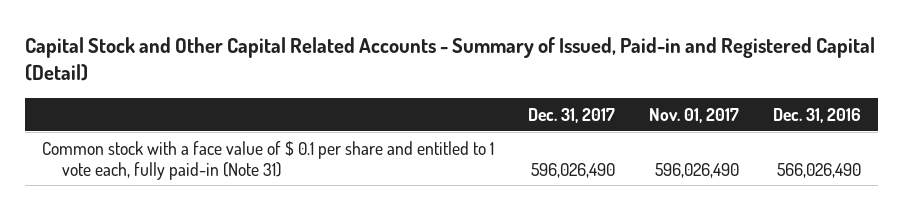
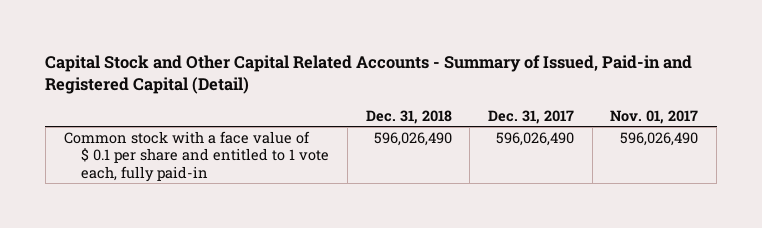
[773,107,862,123] Dec. 31, 2016 -> none
none -> [365,109,452,124] Dec. 31, 2018
[42,140,495,180] Common stock with a face value of $ 0.1 per share and entitled to 1 vote each, fully paid-in (Note 31) -> [63,131,330,182] Common stock with a face value of $ 0.1 per share and entitled to 1 vote each, fully paid-in

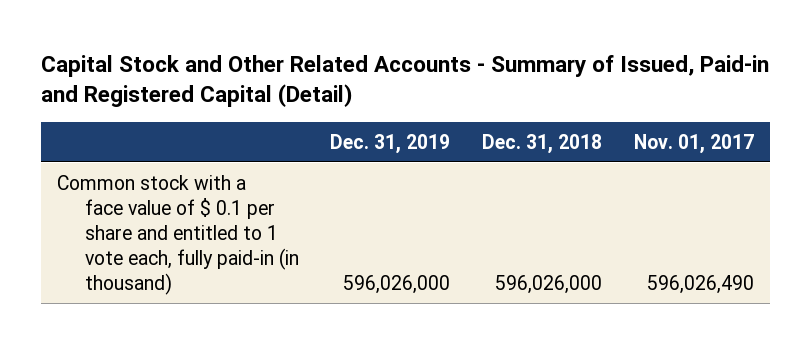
[45,54,693,95] Capital Stock and Other Capital Related Accounts - Summary of Issued, Paid-in and Registered Capital (Detail) -> [41,54,770,108] Capital Stock and Other Related Accounts - Summary of Issued, Paid-in and Registered Capital (Detail)
[487,109,574,124] Dec. 31, 2017 -> none
none -> [330,133,451,154] Dec. 31, 2019
[63,131,330,182] Common stock with a face value of $ 0.1 per share and entitled to 1 vote each, fully paid-in -> [56,175,299,296] Common stock with a face value of $ 0.1 per share and entitled to 1 vote each, fully paid-in (in thousand)
[373,132,452,147] 596,026,490 -> [495,275,603,295] 596,026,000

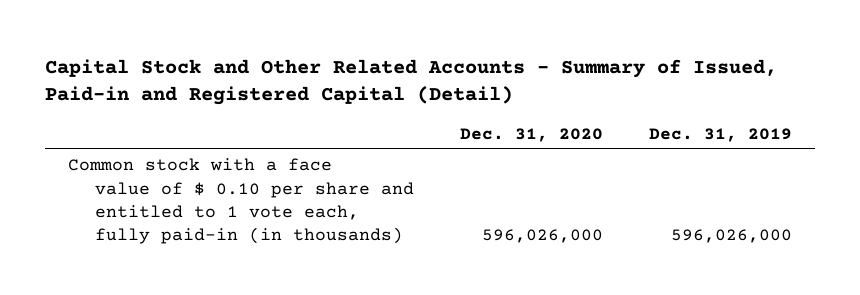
[482,133,603,154] Dec. 31, 2018 -> none
[634,133,755,154] Nov. 01, 2017 -> none
none -> [460,127,604,142] Dec. 31, 2020
[56,175,299,296] Common stock with a face value of $ 0.1 per share and entitled to 1 vote each, fully paid-in (in thousand) -> [67,158,415,244] Common stock with a face value of $ 0.10 per share and entitled to 1 vote each, fully paid-in (in thousands)

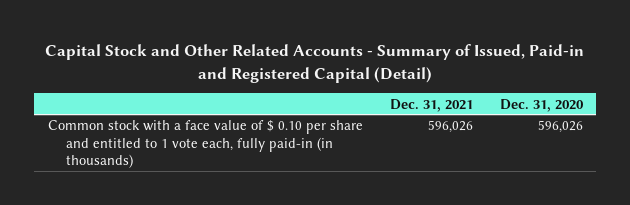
[649,127,793,142] Dec. 31, 2019 -> none
none -> [389,98,473,112] Dec. 31, 2021
[482,228,604,243] 596,026,000 -> [537,120,583,134] 596,026

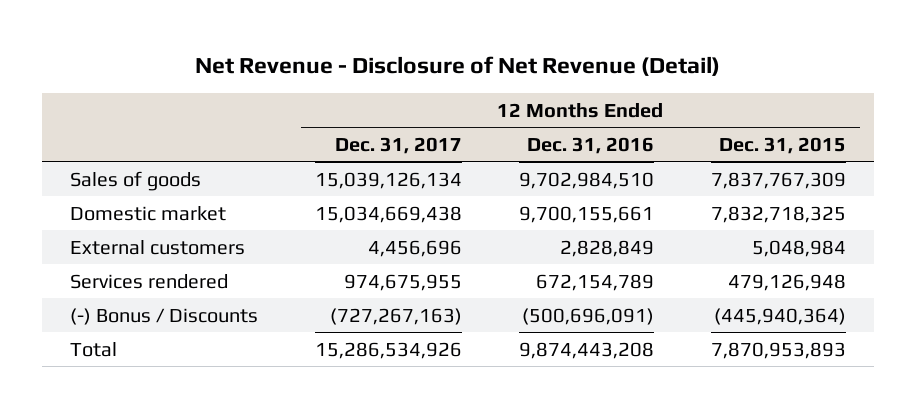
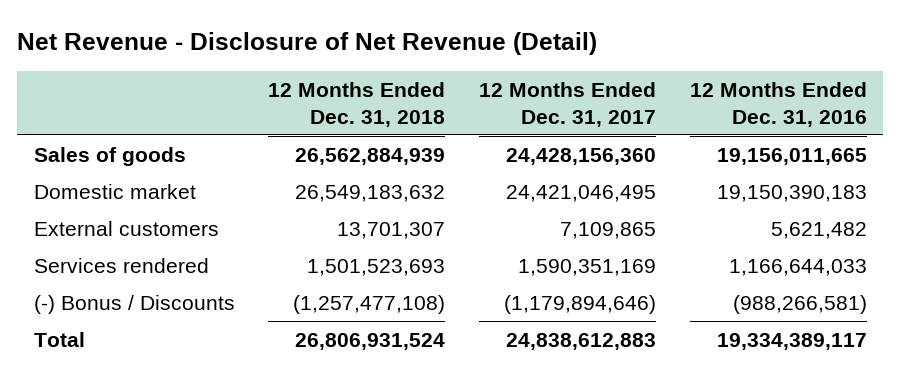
[718,136,846,154] Dec. 31, 2015 -> none
none -> [268,82,446,127] 12 Months Ended Dec. 31, 2018
[314,171,462,189] 15,039,126,134 -> [506,147,657,165] 24,428,156,360
[518,171,654,189] 9,702,984,510 -> [716,147,867,165] 19,156,011,665
[314,205,462,223] 15,034,669,438 -> [506,184,657,202] 24,421,046,495
[518,205,654,223] 9,700,155,661 -> [716,184,867,202] 19,150,390,183
[367,239,462,257] 4,456,696 -> [560,221,657,239] 7,109,865
[559,239,654,257] 2,828,849 -> [770,221,867,239] 5,621,482
[343,273,462,291] 974,675,955 -> [518,258,657,276] 1,590,351,169
[535,273,654,291] 672,154,789 -> [728,258,867,276] 1,166,644,033
[329,307,462,325] (727,267,163) -> [504,294,657,314] (1,179,894,646)
[521,307,654,325] (500,696,091) -> [732,294,867,314] (988,266,581)
[314,341,462,359] 15,286,534,926 -> [506,332,657,350] 24,838,612,883
[518,341,654,359] 9,874,443,208 -> [716,332,867,350] 19,334,389,117

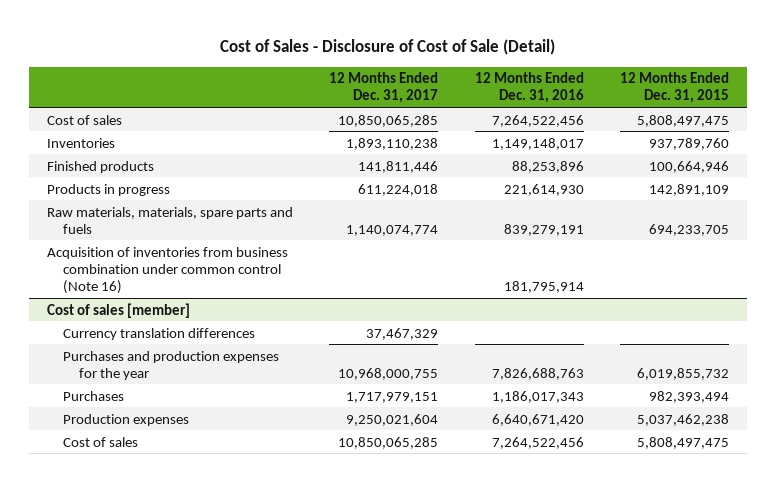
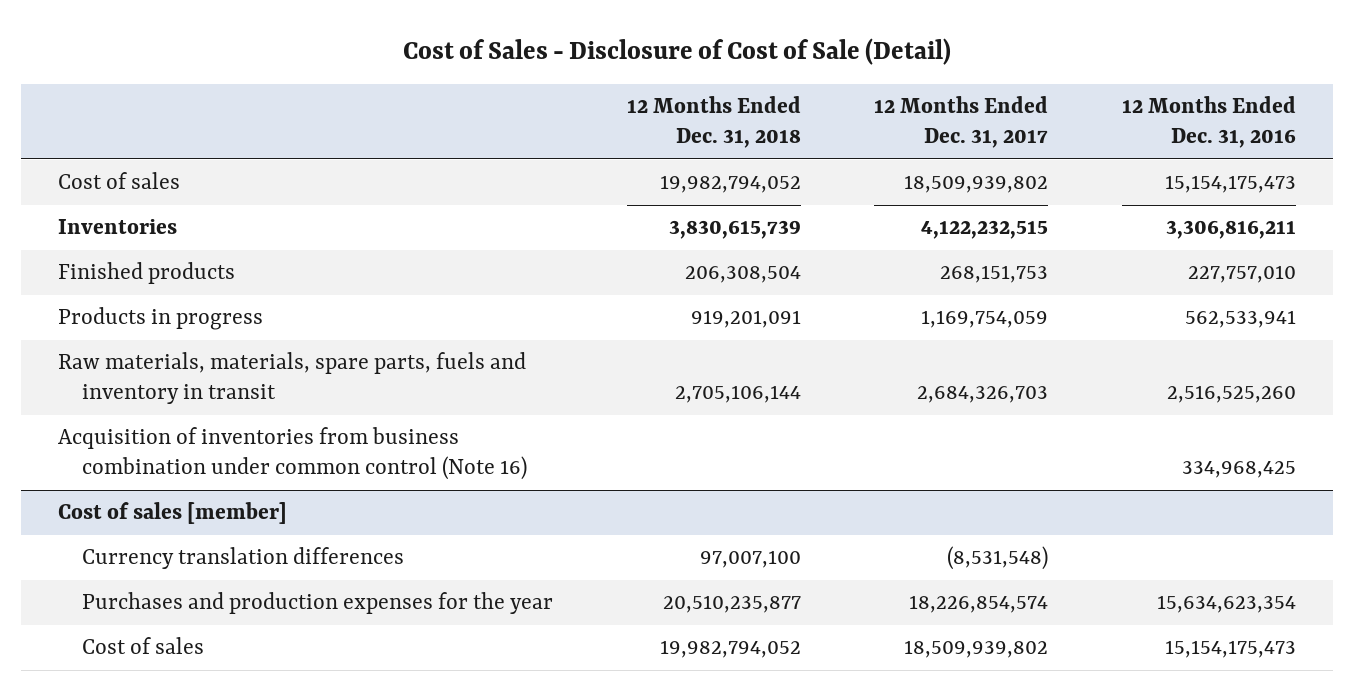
[620,72,730,104] 12 Months Ended Dec. 31, 2015 -> none
none -> [626,96,801,149] 12 Months Ended Dec. 31, 2018
[338,114,439,127] 10,850,065,285 -> [904,175,1049,194] 18,509,939,802
[491,114,584,127] 7,264,522,456 -> [1165,175,1297,194] 15,154,175,473
[346,137,439,150] 1,893,110,238 -> [921,220,1049,240] 4,122,232,515
[491,137,584,150] 1,149,148,017 -> [1166,220,1297,240] 3,306,816,211
[358,160,439,173] 141,811,446 -> [940,265,1049,284] 268,151,753
[511,160,584,173] 88,253,896 -> [1188,265,1297,284] 227,757,010
[358,183,439,196] 611,224,018 -> [921,310,1049,329] 1,169,754,059
[503,183,584,196] 221,614,930 -> [1185,310,1297,329] 562,533,941
[47,206,294,234] Raw materials, materials, spare parts and fuels -> [57,352,526,405] Raw materials, materials, spare parts, fuels and inventory in transit
[346,224,439,236] 1,140,074,774 -> [917,386,1049,404] 2,684,326,703
[503,223,584,236] 839,279,191 -> [1167,385,1297,404] 2,516,525,260
[503,280,584,293] 181,795,914 -> [1182,461,1297,479] 334,968,425
[62,390,124,401] Purchases -> none
[62,413,189,426] Production expenses -> none
[366,327,439,340] 37,467,329 -> [947,546,1049,571] (8,531,548)
[338,367,439,380] 10,968,000,755 -> [909,595,1049,614] 18,226,854,574
[491,367,584,380] 7,826,688,763 -> [1157,595,1297,614] 15,634,623,354
[338,436,439,449] 10,850,065,285 -> [904,640,1049,659] 18,509,939,802
[491,436,584,449] 7,264,522,456 -> [1165,640,1297,659] 15,154,175,473

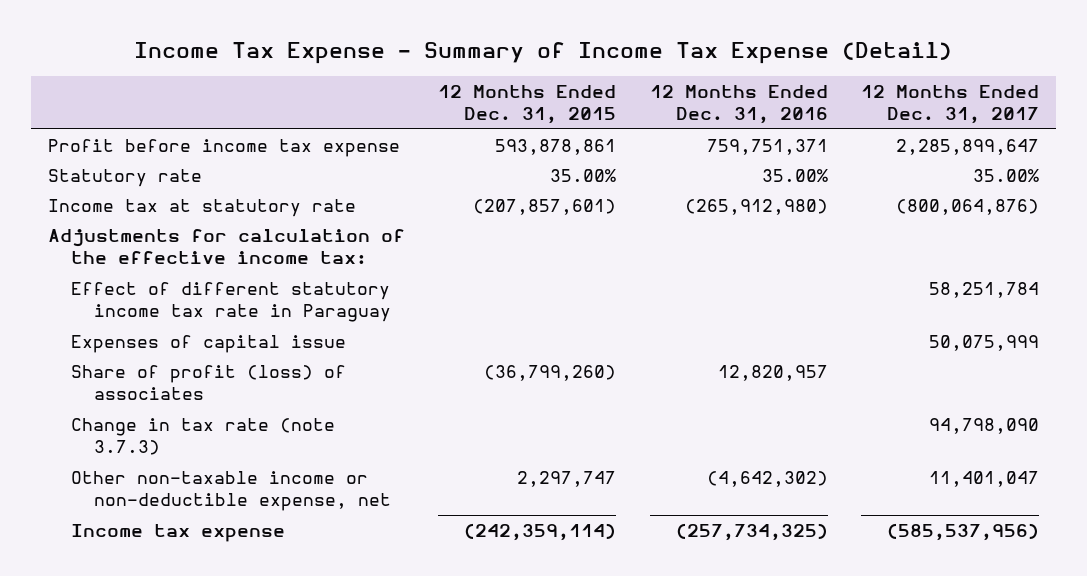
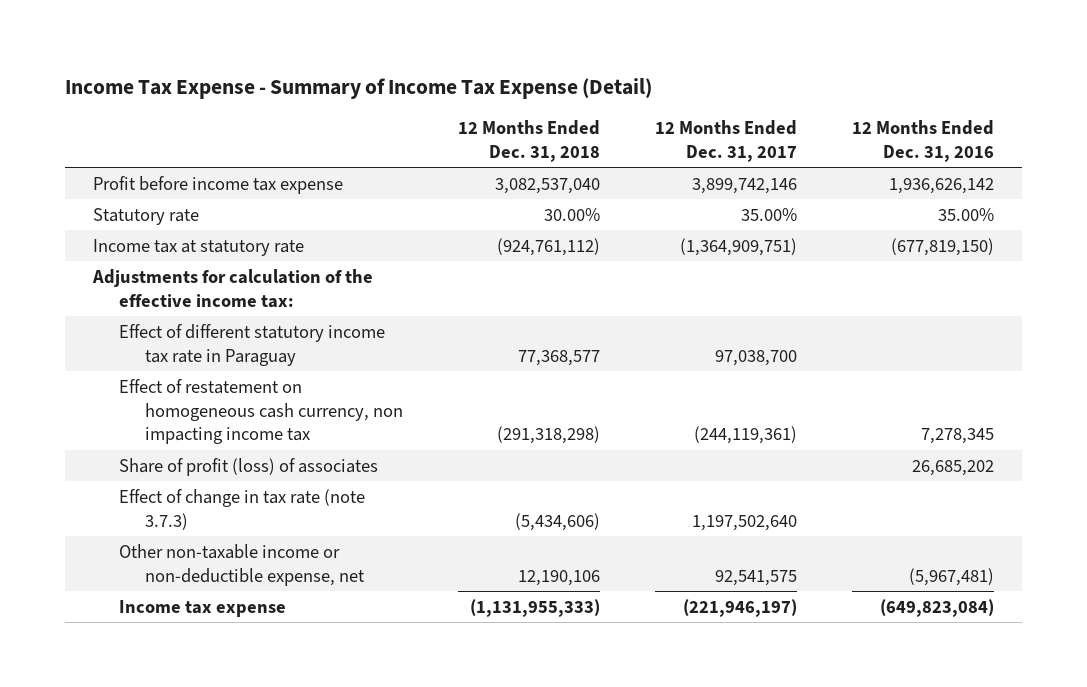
[438,84,617,125] 12 Months Ended Dec. 31, 2015 -> none
none -> [457,120,600,163] 12 Months Ended Dec. 31, 2018
[706,138,828,155] 759,751,371 -> [889,177,995,194] 1,936,626,142
[896,138,1040,155] 2,285,899,647 -> [691,177,797,194] 3,899,742,146
[684,198,828,215] (265,912,980) -> [891,237,995,256] (677,819,150)
[896,198,1040,215] (800,064,876) -> [679,237,797,256] (1,364,909,751)
[70,334,346,353] Expenses of capital issue -> none
[929,281,1040,298] 58,251,784 -> [714,349,797,366] 97,038,700
none -> [118,378,403,445] Effect of restatement on homogeneous cash currency, non impacting income tax
[717,364,828,381] 12,820,957 -> [912,459,995,476] 26,685,202
[70,417,335,456] Change in tax rate (note 3.7.3) -> [118,488,365,530] Effect of change in tax rate (note 3.7.3)
[929,417,1040,434] 94,798,090 -> [691,514,797,531] 1,197,502,640
[706,470,828,487] (4,642,302) -> [909,567,995,586] (5,967,481)
[929,470,1040,487] 11,401,047 -> [714,569,797,586] 92,541,575
[675,522,828,541] (257,734,325) -> [880,598,995,617] (649,823,084)
[887,522,1040,541] (585,537,956) -> [682,598,797,617] (221,946,197)

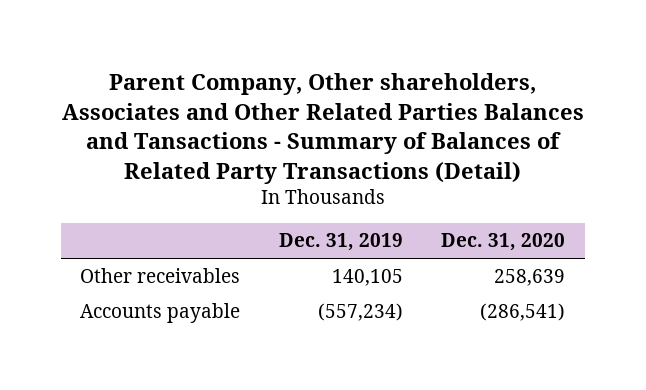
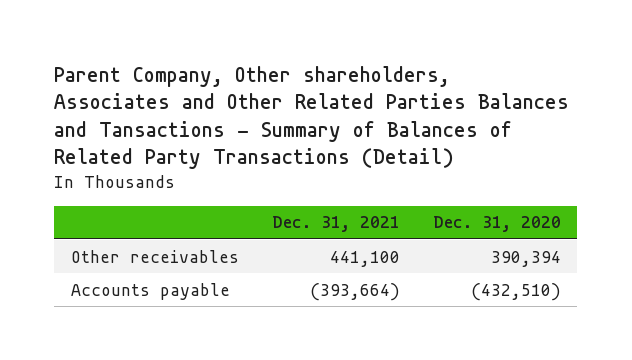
[278,233,403,252] Dec. 31, 2019 -> none
none -> [271,216,400,233] Dec. 31, 2021
[494,269,566,287] 258,639 -> [490,250,561,267] 390,394
[480,303,566,322] (286,541) -> [470,282,561,301] (432,510)

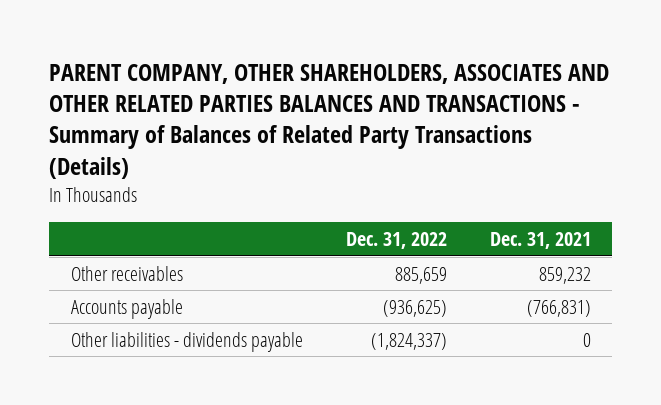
[54,65,570,170] Parent Company, Other shareholders, Associates and Other Related Parties Balances and Tansactions - Summary of Balances of Related Party Transactions (Detail) -> [49,63,610,179] PARENT COMPANY, OTHER SHAREHOLDERS, ASSOCIATES AND OTHER RELATED PARTIES BALANCES AND TRANSACTIONS - Summary of Balances of Related Party Transactions (Details)
[432,216,561,233] Dec. 31, 2020 -> none
none -> [345,232,447,250] Dec. 31, 2022
[329,250,400,267] 441,100 -> [538,266,591,284] 859,232
[309,282,400,301] (393,664) -> [526,299,591,317] (766,831)
none -> [70,331,303,352] Other liabilities - dividends payable

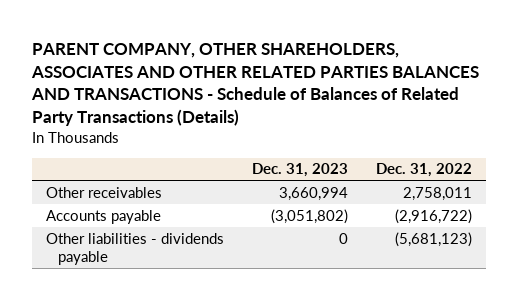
[49,63,610,179] PARENT COMPANY, OTHER SHAREHOLDERS, ASSOCIATES AND OTHER RELATED PARTIES BALANCES AND TRANSACTIONS - Summary of Balances of Related Party Transactions (Details) -> [31,43,480,127] PARENT COMPANY, OTHER SHAREHOLDERS, ASSOCIATES AND OTHER RELATED PARTIES BALANCES AND TRANSACTIONS - Schedule of Balances of Related Party Transactions (Details)
[489,232,591,250] Dec. 31, 2021 -> none
none -> [252,163,349,178] Dec. 31, 2023
[394,266,447,284] 885,659 -> [403,186,473,201] 2,758,011
[382,299,447,317] (936,625) -> [395,208,473,224] (2,916,722)
[370,332,447,350] (1,824,337) -> [395,231,473,247] (5,681,123)

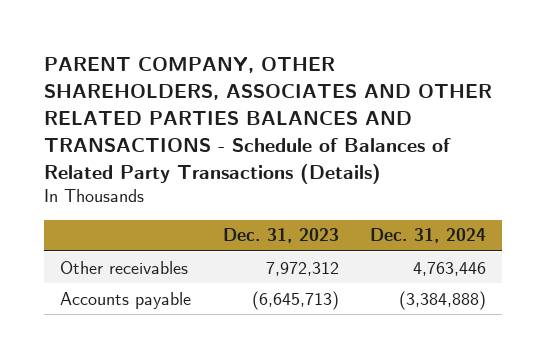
[376,163,473,178] Dec. 31, 2022 -> none
none -> [370,228,487,244] Dec. 31, 2024
[46,232,225,265] Other liabilities - dividends payable -> none
[279,186,349,201] 3,660,994 -> [265,261,339,276] 7,972,312
[271,208,349,224] (3,051,802) -> [251,290,339,310] (6,645,713)

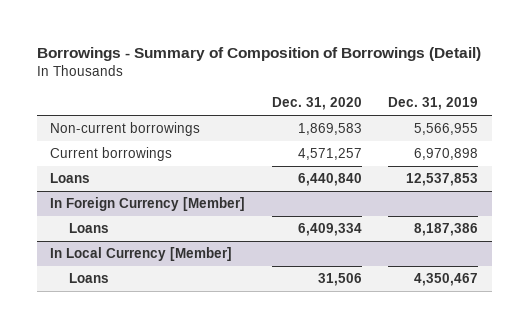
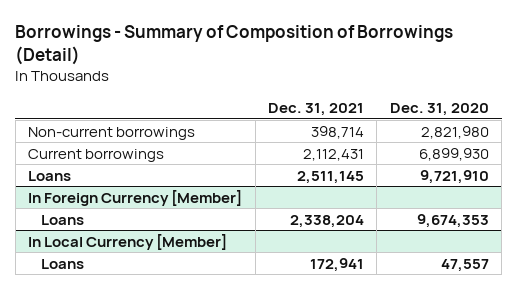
[388,97,479,111] Dec. 31, 2019 -> none
none -> [268,102,365,116] Dec. 31, 2021
[297,123,362,136] 1,869,583 -> [420,125,489,139] 2,821,980
[297,148,362,161] 4,571,257 -> [418,147,489,161] 6,899,930
[297,173,362,187] 6,440,840 -> [419,169,489,184] 9,721,910
[297,223,362,237] 6,409,334 -> [416,213,489,228] 9,674,353
[317,273,362,287] 31,506 -> [440,258,489,272] 47,557

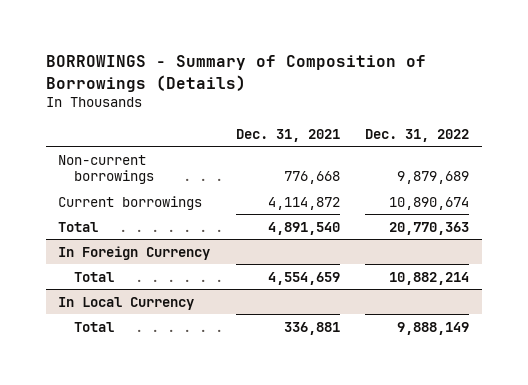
[15,25,454,66] Borrowings - Summary of Composition of Borrowings (Detail) -> [45,55,426,92] BORROWINGS - Summary of Composition of Borrowings (Details)
[389,102,489,116] Dec. 31, 2020 -> none
none -> [365,128,470,142] Dec. 31, 2022
[28,170,72,181] Loans -> none
[40,214,84,225] Loans -> none
[40,258,84,269] Loans -> none
[311,125,365,139] 398,714 -> [283,171,340,185] 776,668
[303,148,365,161] 2,112,431 -> [267,196,340,210] 4,114,872
none -> [58,221,99,232] Total
[28,189,243,206] In Foreign Currency [Member] -> [58,245,211,260] In Foreign Currency
none -> [74,271,115,282] Total
[28,233,228,250] In Local Currency [Member] -> [58,296,195,310] In Local Currency
none -> [74,321,115,332] Total

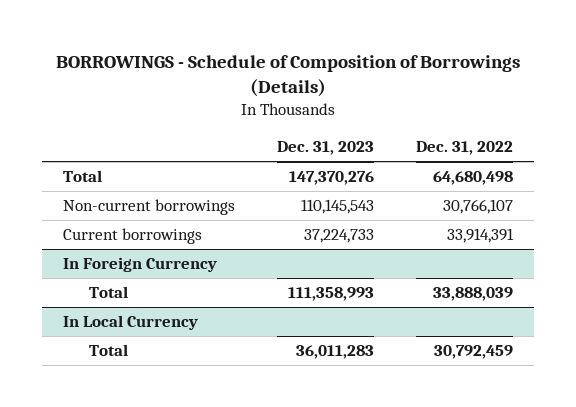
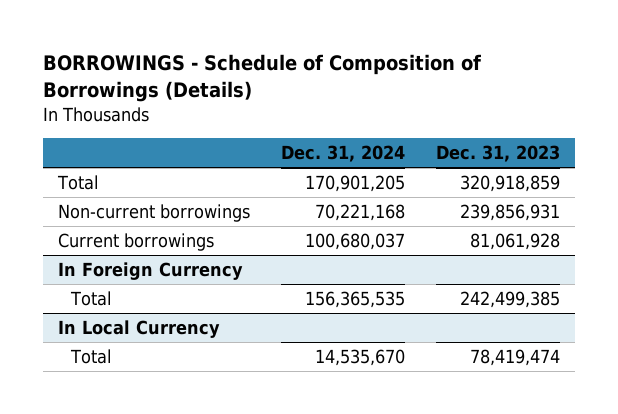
[415,140,513,155] Dec. 31, 2022 -> none
none -> [280,145,405,163] Dec. 31, 2024
[288,171,374,186] 147,370,276 -> [459,174,560,192] 320,918,859
[300,199,374,215] 110,145,543 -> [459,203,560,221] 239,856,931
[303,229,374,244] 37,224,733 -> [469,232,560,250] 81,061,928
[287,287,374,302] 111,358,993 -> [459,290,560,308] 242,499,385
[295,345,374,360] 36,011,283 -> [469,348,560,366] 78,419,474

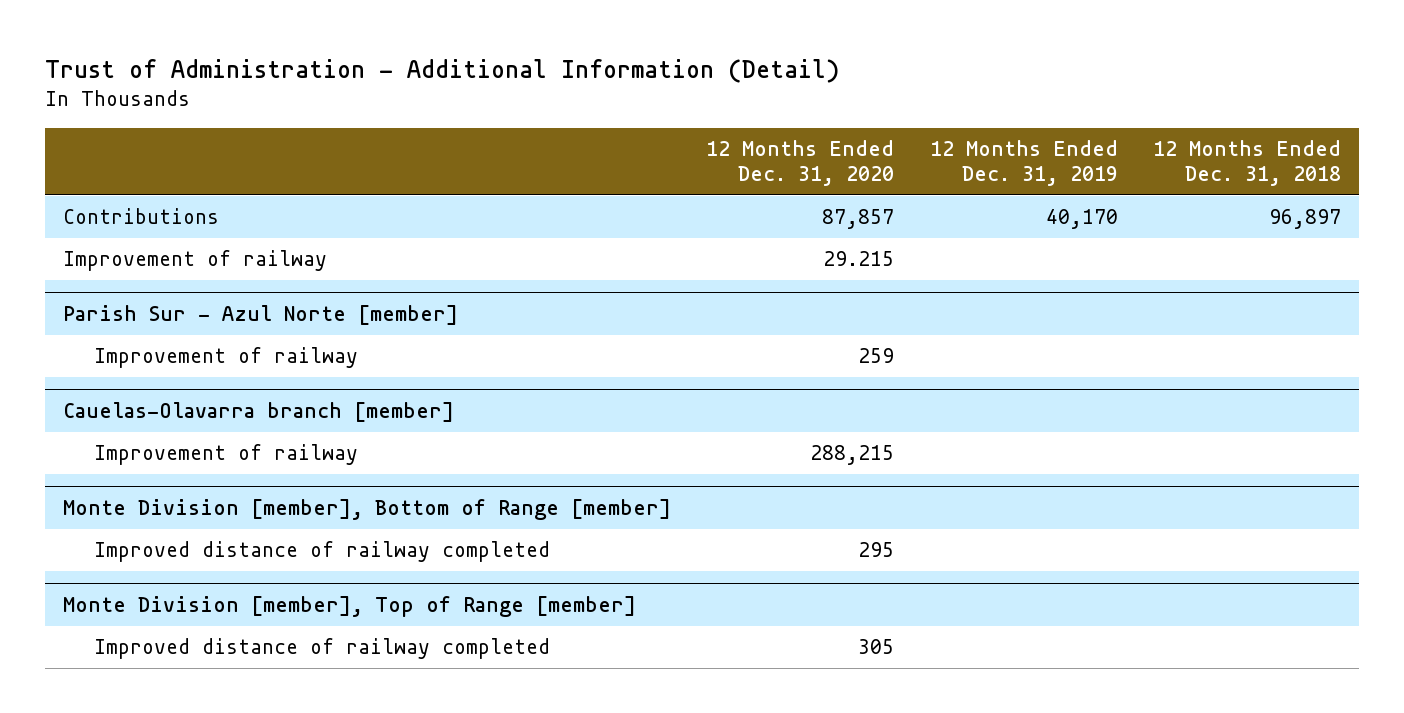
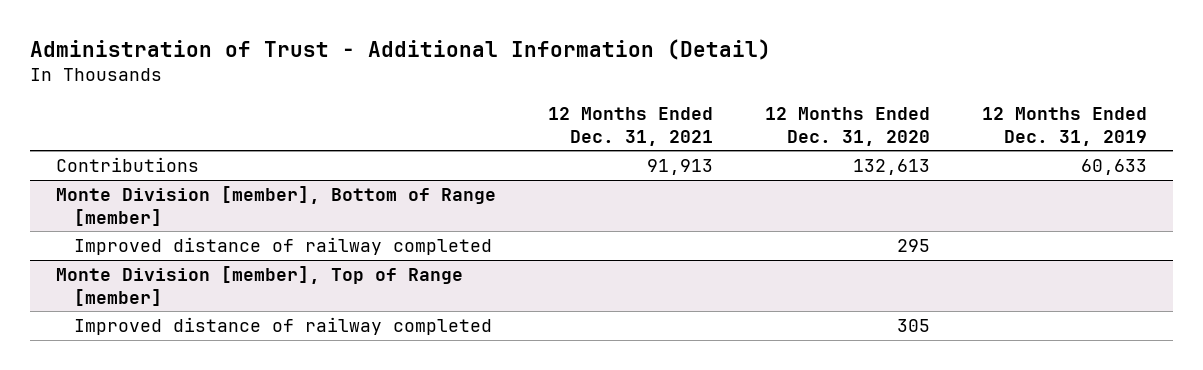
[44,58,839,83] Trust of Administration - Additional Information (Detail) -> [29,39,771,61] Administration of Trust - Additional Information (Detail)
[1153,139,1342,187] 12 Months Ended Dec. 31, 2018 -> none
none -> [547,106,713,146] 12 Months Ended Dec. 31, 2021
[62,250,327,272] Improvement of railway -> none
[62,304,458,325] Parish Sur - Azul Norte [member] -> none
[94,347,359,369] Improvement of railway -> none
[62,401,454,422] Cauelas-Olavarra branch [member] -> none
[94,444,359,466] Improvement of railway -> none
[822,209,895,230] 87,857 -> [853,158,931,175] 132,613
[1045,209,1118,230] 40,170 -> [1081,158,1148,175] 60,633

